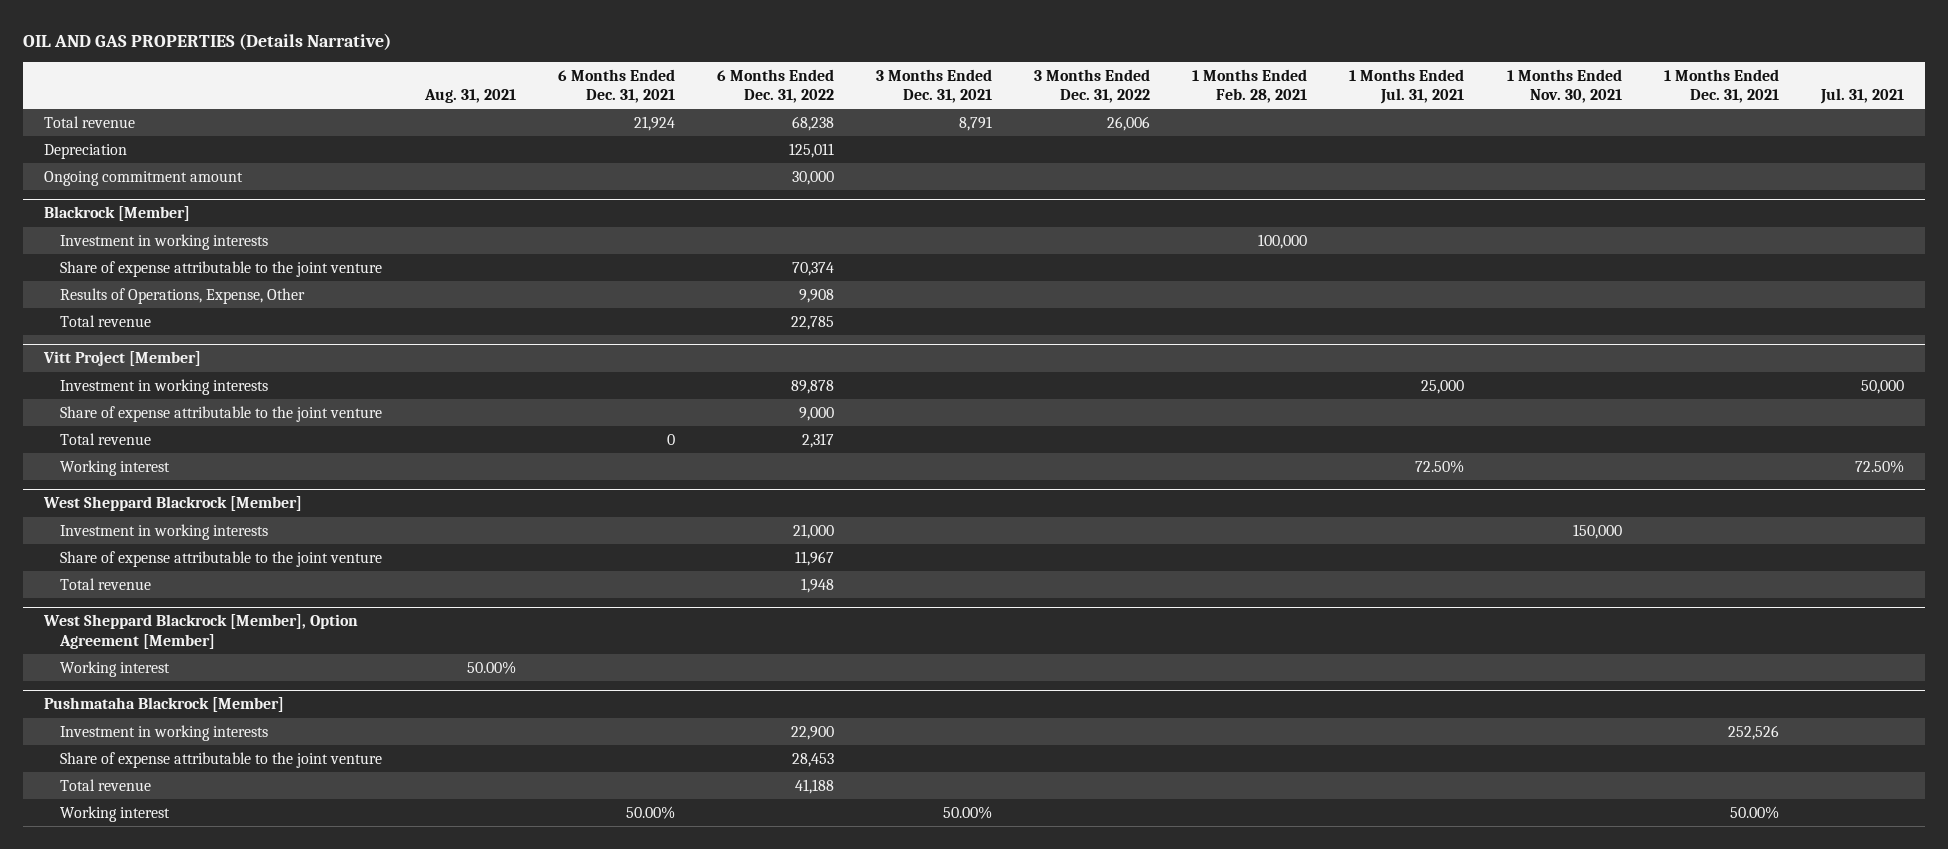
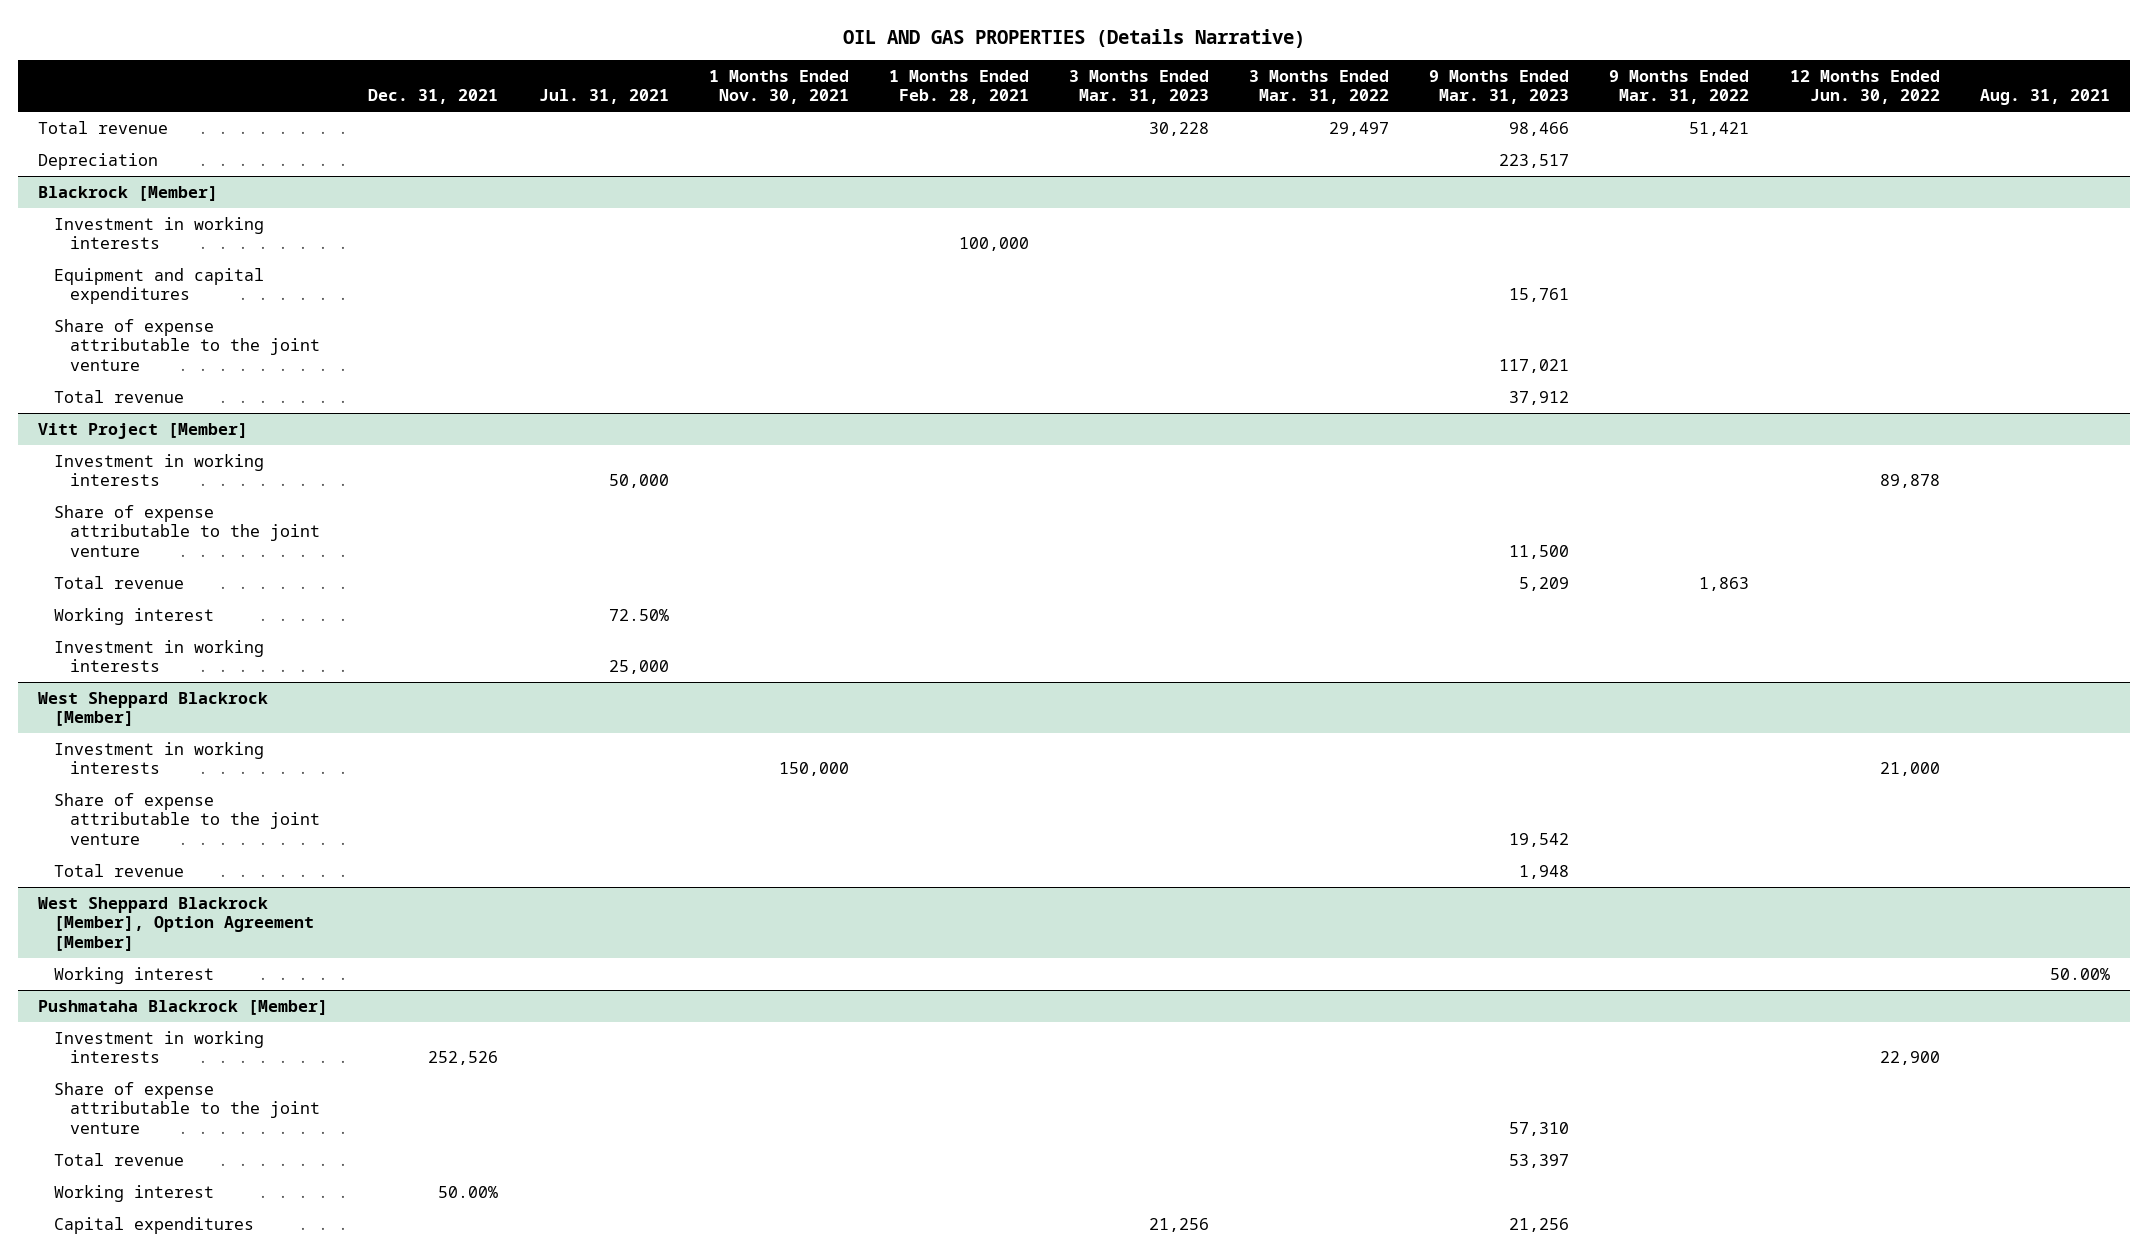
[557,68,675,104] 6 Months Ended Dec. 31, 2021 -> none
[716,68,834,104] 6 Months Ended Dec. 31, 2022 -> none
[876,68,993,104] 3 Months Ended Dec. 31, 2021 -> none
[1034,68,1151,104] 3 Months Ended Dec. 31, 2022 -> none
[1349,68,1465,105] 1 Months Ended Jul. 31, 2021 -> none
[1663,68,1779,104] 1 Months Ended Dec. 31, 2021 -> none
none -> [368,89,499,105] Dec. 31, 2021
none -> [1069,69,1210,105] 3 Months Ended Mar. 31, 2023
none -> [1249,69,1390,105] 3 Months Ended Mar. 31, 2022
none -> [1429,69,1570,105] 9 Months Ended Mar. 31, 2023
none -> [1609,69,1750,105] 9 Months Ended Mar. 31, 2022
none -> [1789,69,1940,105] 12 Months Ended Jun. 30, 2022
[43,170,243,186] Ongoing commitment amount -> none
none -> [54,267,265,305] Equipment and capital expenditures
[60,287,306,304] Results of Operations, Expense, Other -> none
none -> [54,639,265,673] Investment in working interests
none -> [54,1216,255,1234] Capital expenditures

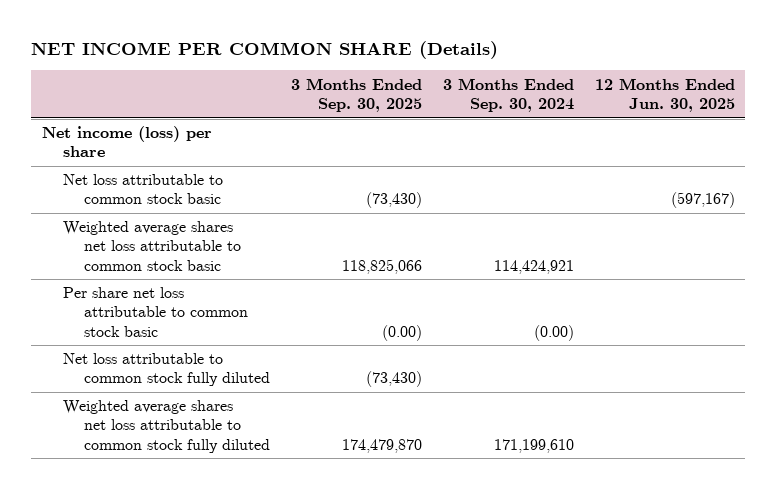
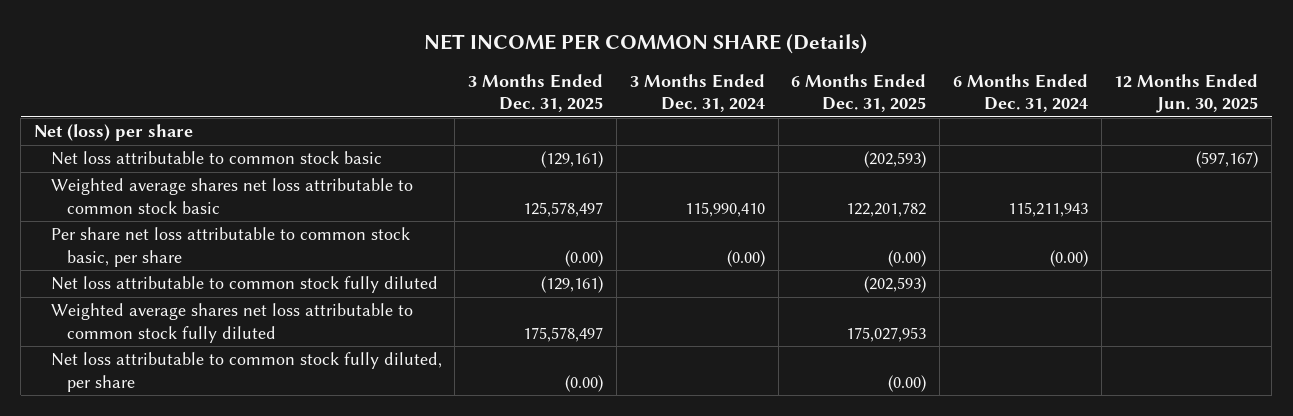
[290,77,422,112] 3 Months Ended Sep. 30, 2025 -> none
[442,77,574,112] 3 Months Ended Sep. 30, 2024 -> none
none -> [468,73,604,113] 3 Months Ended Dec. 31, 2025
none -> [629,73,765,113] 3 Months Ended Dec. 31, 2024
none -> [791,73,927,113] 6 Months Ended Dec. 31, 2025
none -> [952,73,1088,113] 6 Months Ended Dec. 31, 2024
[41,126,212,158] Net income (loss) per share -> [34,124,194,142] Net (loss) per share
[62,287,248,337] Per share net loss attributable to common stock basic -> [50,227,410,267] Per share net loss attributable to common stock basic, per share
none -> [50,352,442,392] Net loss attributable to common stock fully diluted, per share

